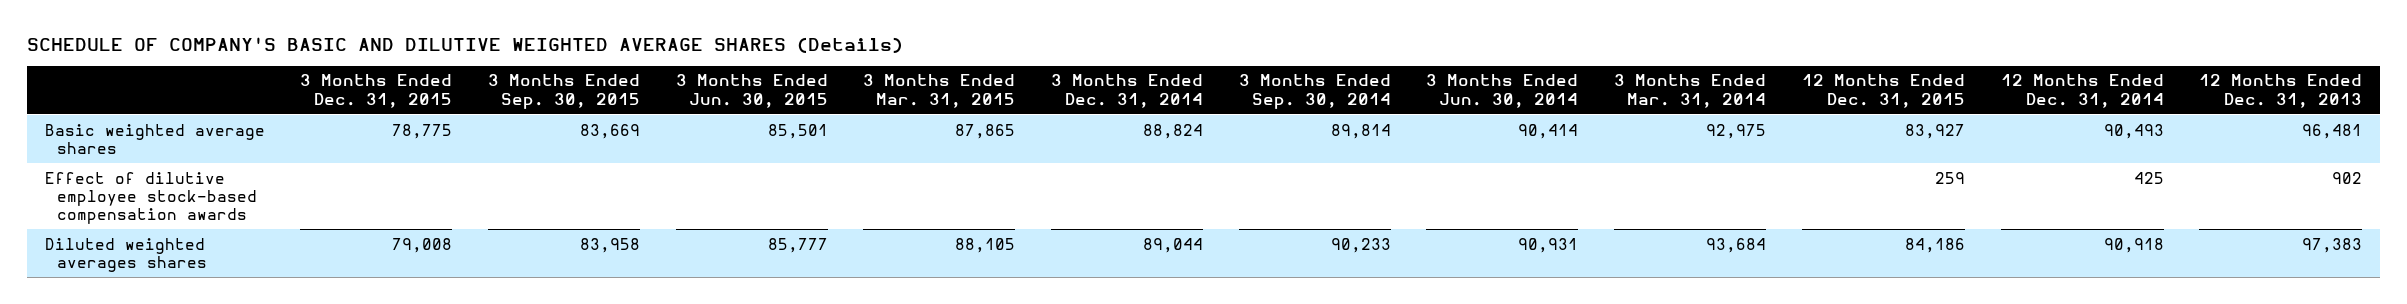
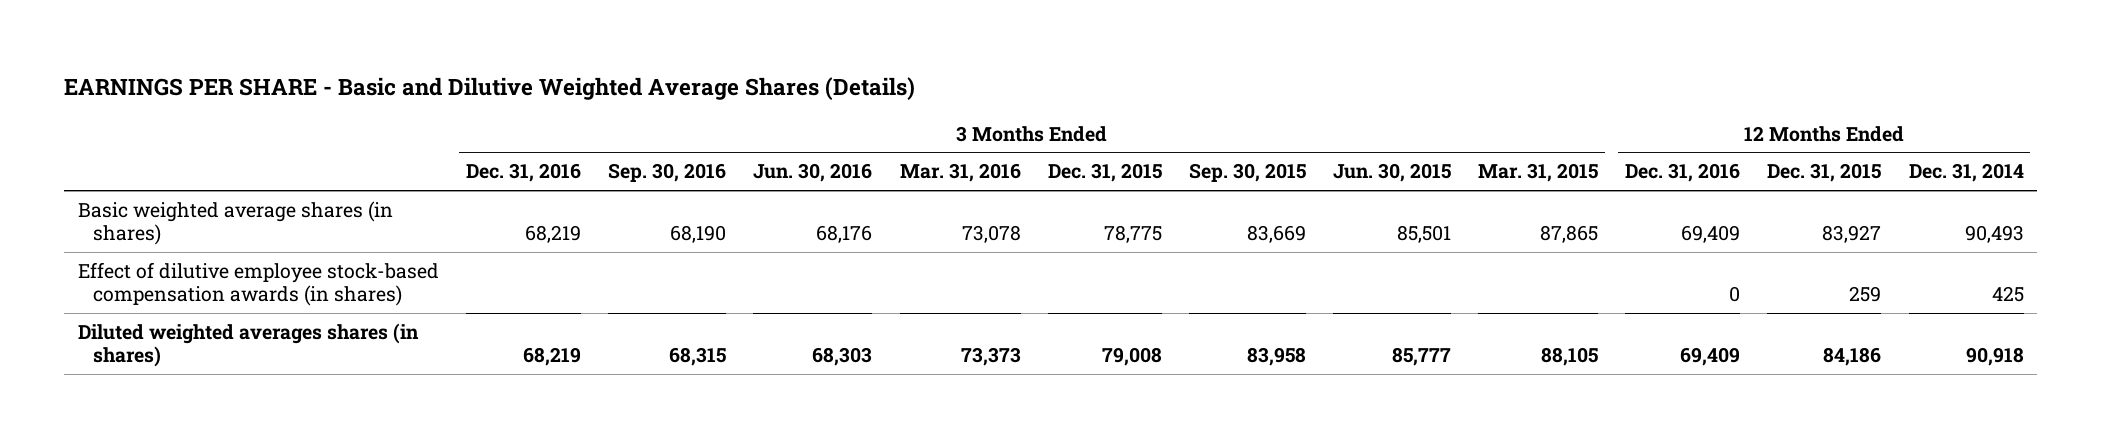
[26,36,903,53] SCHEDULE OF COMPANY'S BASIC AND DILUTIVE WEIGHTED AVERAGE SHARES (Details) -> [64,76,916,100] EARNINGS PER SHARE - Basic and Dilutive Weighted Average Shares (Details)
[1051,74,1204,108] 3 Months Ended Dec. 31, 2014 -> none
[1238,74,1391,109] 3 Months Ended Sep. 30, 2014 -> none
[1426,74,1579,108] 3 Months Ended Jun. 30, 2014 -> none
[1614,74,1767,108] 3 Months Ended Mar. 31, 2014 -> none
[2199,74,2363,108] 12 Months Ended Dec. 31, 2013 -> none
none -> [466,163,582,183] Dec. 31, 2016
none -> [608,163,727,183] Sep. 30, 2016
none -> [753,163,873,183] Jun. 30, 2016
none -> [899,163,1021,183] Mar. 31, 2016
none -> [1625,163,1741,183] Dec. 31, 2016
[44,123,265,154] Basic weighted average shares -> [78,200,394,246] Basic weighted average shares (in shares)
[44,171,258,224] Effect of dilutive employee stock-based compensation awards -> [78,261,440,307] Effect of dilutive employee stock-based compensation awards (in shares)
[44,237,208,272] Diluted weighted averages shares -> [78,322,420,368] Diluted weighted averages shares (in shares)

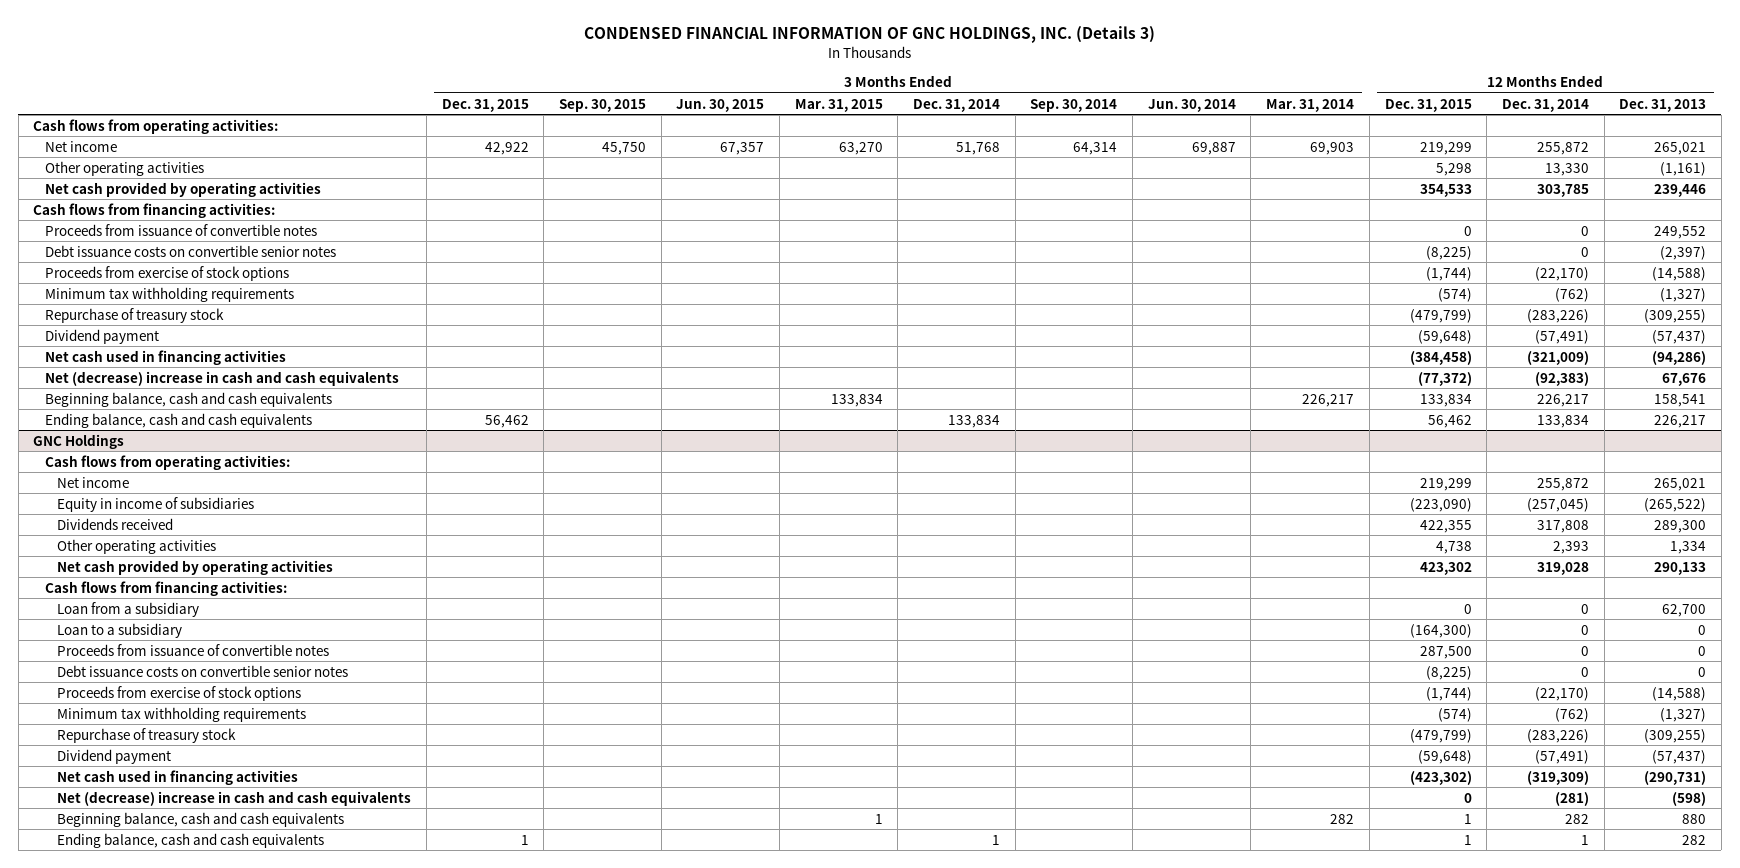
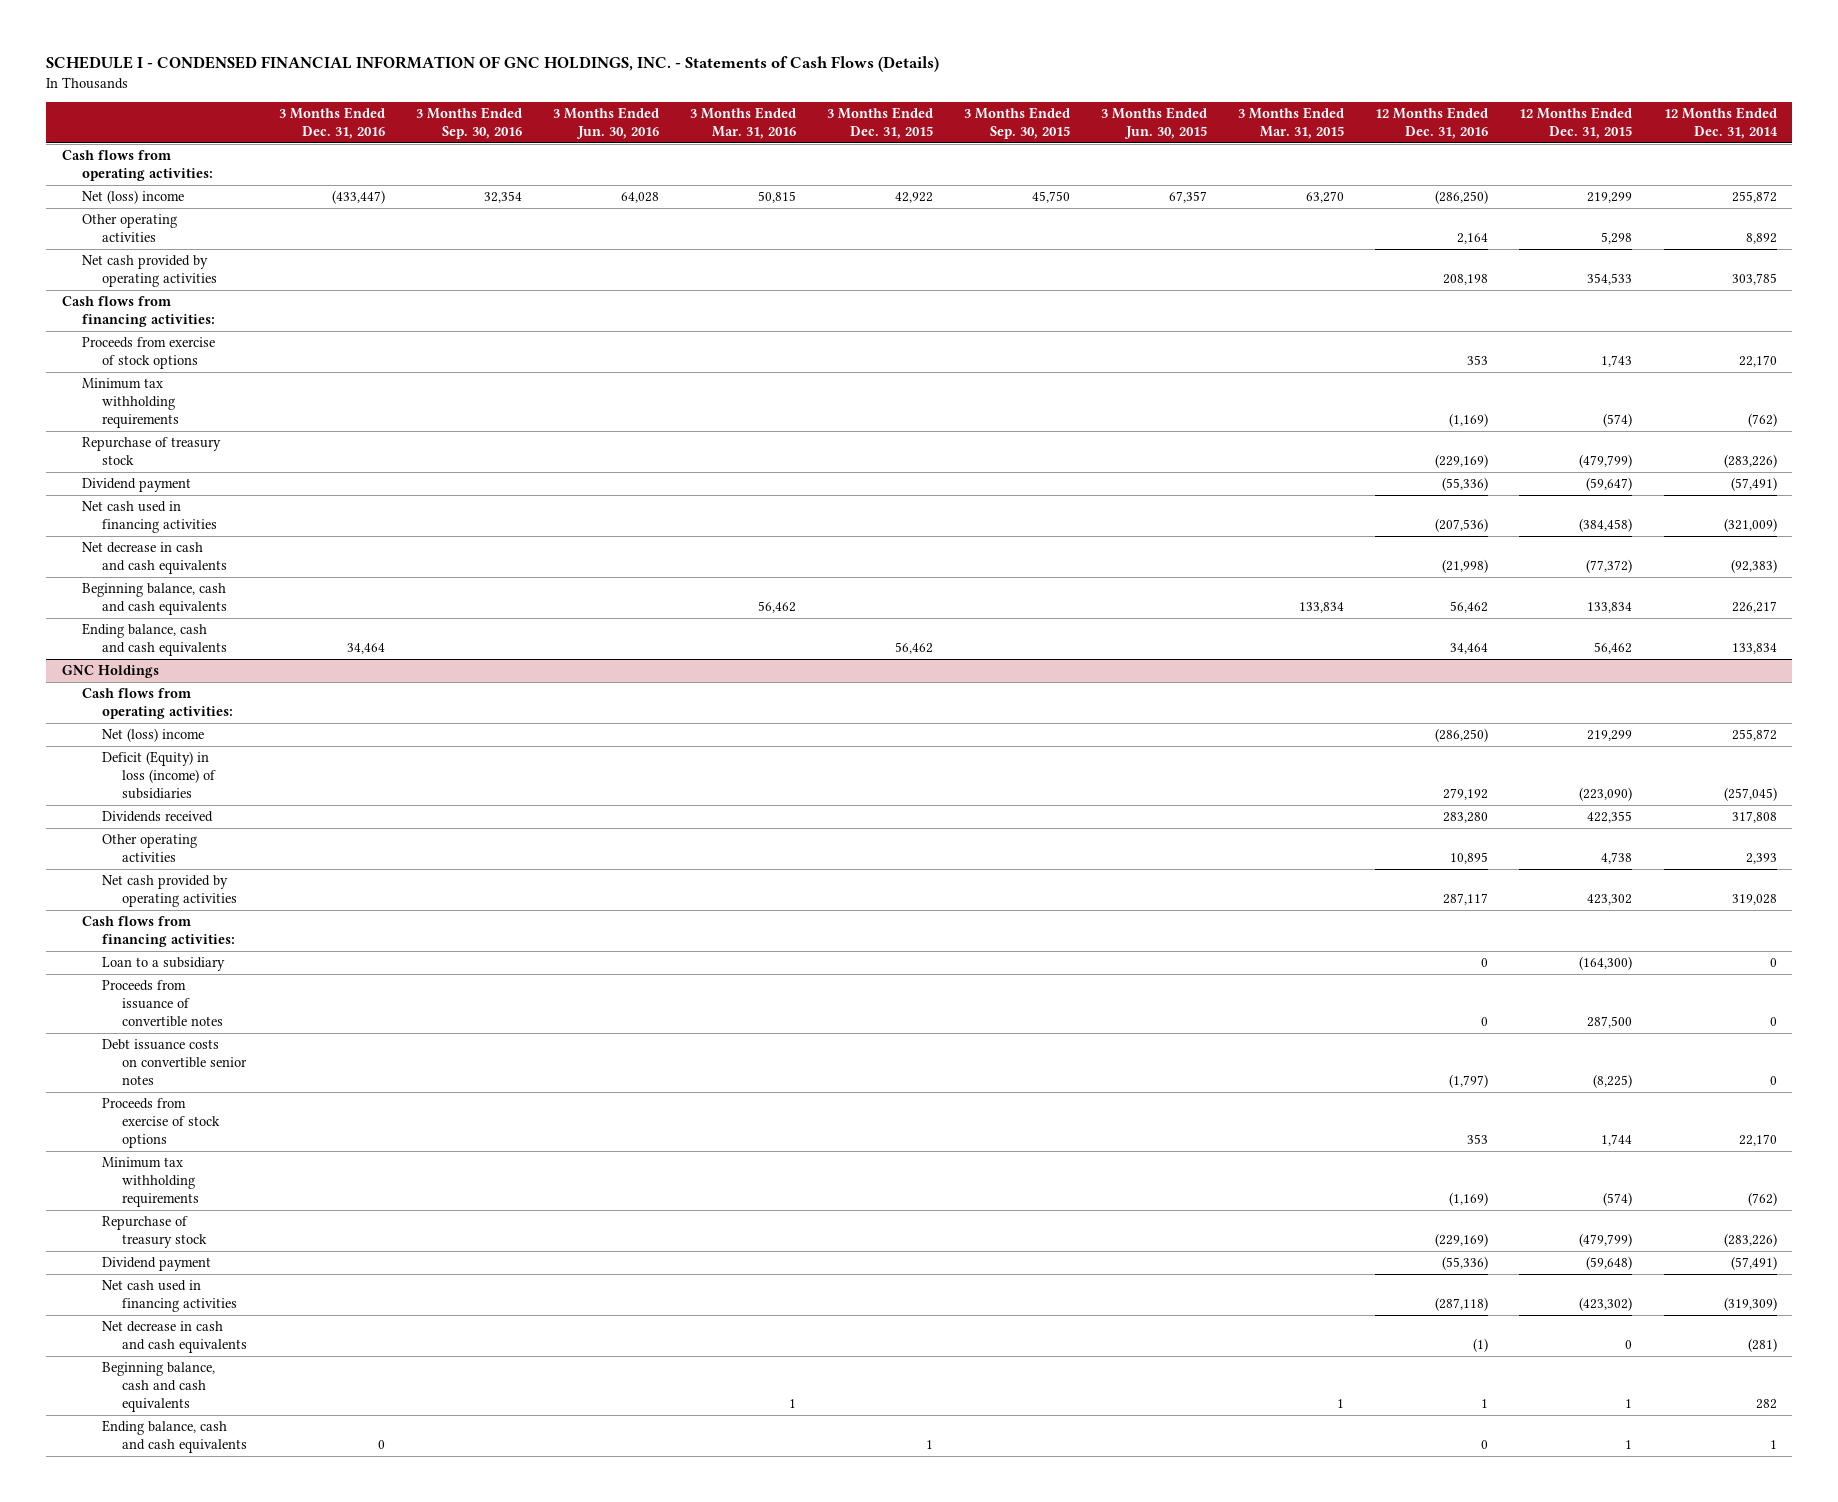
[583,26,1155,44] CONDENSED FINANCIAL INFORMATION OF GNC HOLDINGS, INC. (Details 3) -> [45,56,939,73] SCHEDULE I - CONDENSED FINANCIAL INFORMATION OF GNC HOLDINGS, INC. - Statements of Cash Flows (Details)
[913,98,1001,112] Dec. 31, 2014 -> none
[1030,98,1118,112] Sep. 30, 2014 -> none
[1147,98,1236,112] Jun. 30, 2014 -> none
[1266,98,1355,112] Mar. 31, 2014 -> none
[1619,98,1707,112] Dec. 31, 2013 -> none
none -> [278,107,385,139] 3 Months Ended Dec. 31, 2016
none -> [415,107,522,139] 3 Months Ended Sep. 30, 2016
none -> [552,107,659,139] 3 Months Ended Jun. 30, 2016
none -> [689,107,796,139] 3 Months Ended Mar. 31, 2016
none -> [1375,107,1489,139] 12 Months Ended Dec. 31, 2016
[45,140,118,152] Net income -> [81,190,184,205] Net (loss) income
[1544,162,1589,176] 13,330 -> [1745,233,1777,245] 8,892
[45,223,318,236] Proceeds from issuance of convertible notes -> none
[45,244,337,257] Debt issuance costs on convertible senior notes -> none
[1425,266,1472,281] (1,744) -> [1601,355,1633,368] 1,743
[1534,266,1589,281] (22,170) -> [1738,355,1777,368] 22,170
[1417,329,1472,344] (59,648) -> [1586,477,1633,492] (59,647)
[45,370,400,386] Net (decrease) increase in cash and cash equivalents -> [81,542,228,575] Net decrease in cash and cash equivalents
[57,476,130,488] Net income -> [102,728,205,743] Net (loss) income
[57,496,255,512] Equity in income of subsidiaries -> [102,751,217,799] Deficit (Equity) in loss (income) of subsidiaries
[57,601,200,617] Loan from a subsidiary -> none
[1425,686,1472,701] (1,744) -> [1601,1133,1633,1146] 1,744
[1534,686,1589,701] (22,170) -> [1738,1133,1777,1146] 22,170
[57,790,412,806] Net (decrease) increase in cash and cash equivalents -> [102,1321,248,1354] Net decrease in cash and cash equivalents

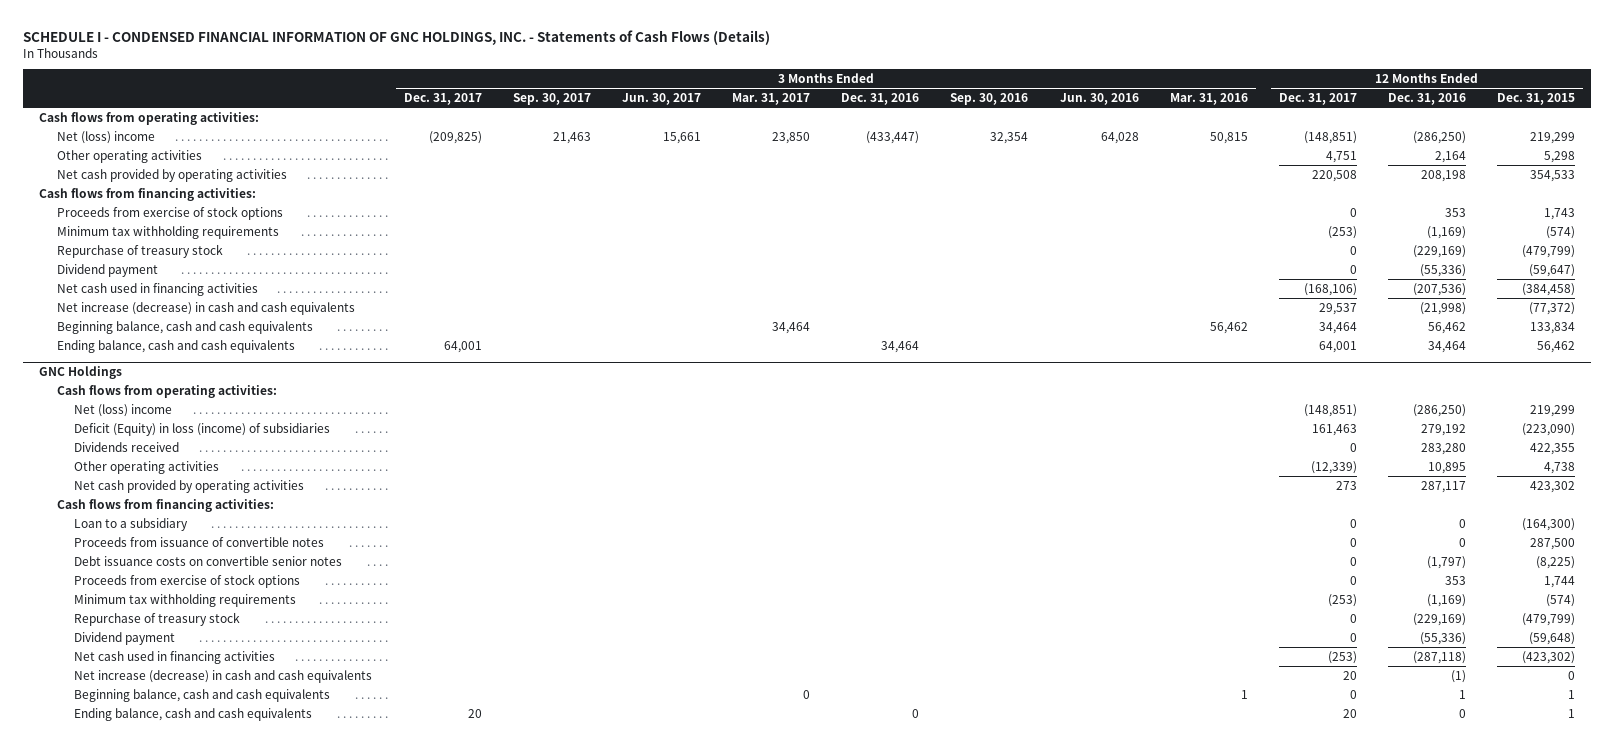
[826,107,933,139] 3 Months Ended Dec. 31, 2015 -> none
[964,107,1071,139] 3 Months Ended Sep. 30, 2015 -> none
[1101,107,1208,139] 3 Months Ended Jun. 30, 2015 -> none
[1238,107,1345,139] 3 Months Ended Mar. 31, 2015 -> none
[1663,107,1778,139] 12 Months Ended Dec. 31, 2014 -> none
none -> [403,92,482,105] Dec. 31, 2017
none -> [512,92,591,105] Sep. 30, 2017
none -> [621,92,701,105] Jun. 30, 2017
none -> [732,92,811,105] Mar. 31, 2017
none -> [1278,92,1357,105] Dec. 31, 2017
[81,542,228,575] Net decrease in cash and cash equivalents -> [56,301,355,315] Net increase (decrease) in cash and cash equivalents
[102,1321,248,1354] Net decrease in cash and cash equivalents -> [74,669,373,683] Net increase (decrease) in cash and cash equivalents

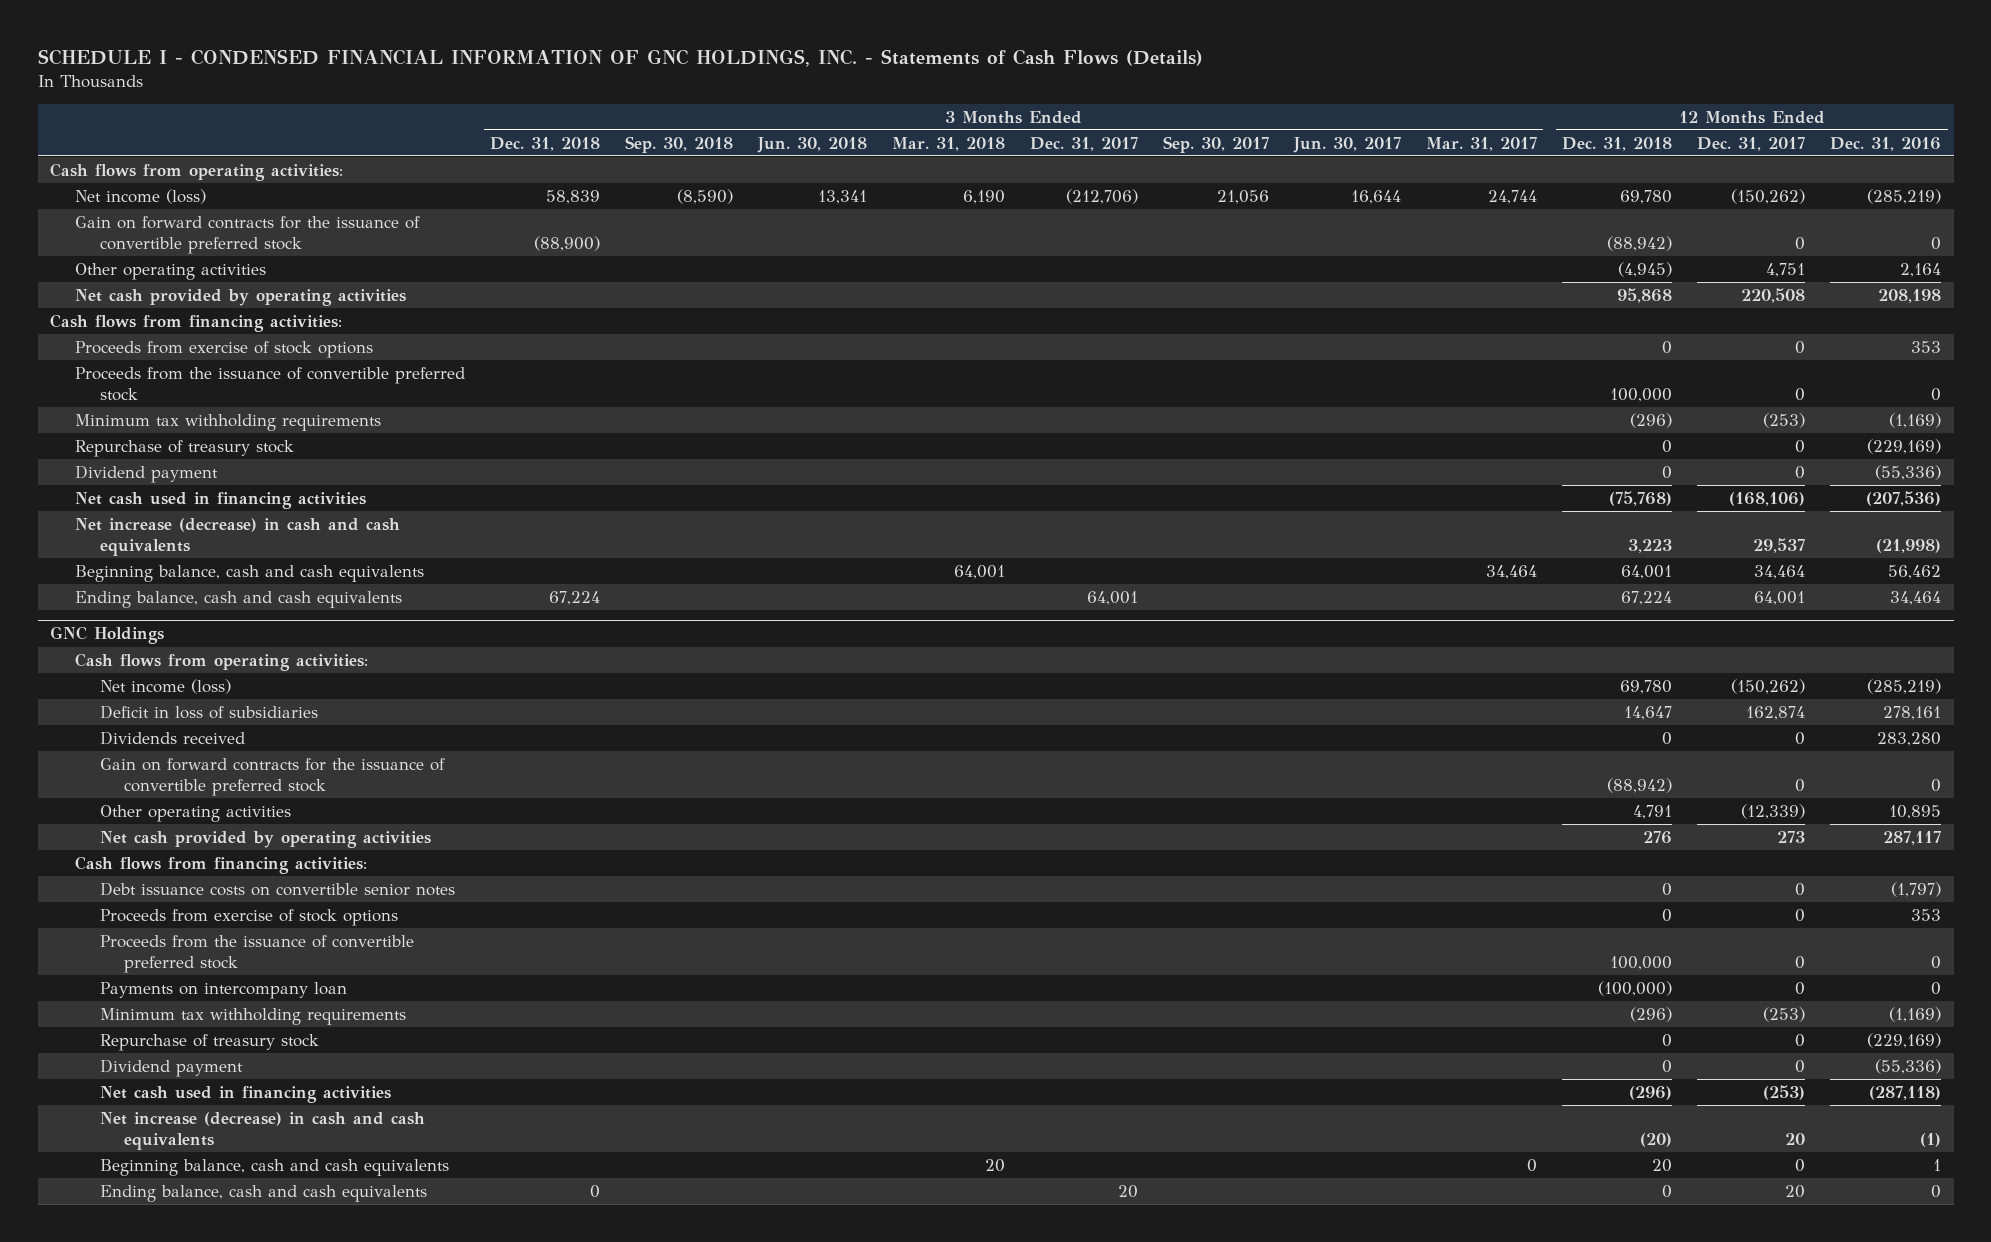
[841,92,920,105] Dec. 31, 2016 -> none
[950,92,1029,105] Sep. 30, 2016 -> none
[1059,92,1139,105] Jun. 30, 2016 -> none
[1169,92,1248,105] Mar. 31, 2016 -> none
[1497,92,1576,105] Dec. 31, 2015 -> none
none -> [489,136,600,151] Dec. 31, 2018
none -> [624,135,733,153] Sep. 30, 2018
none -> [756,136,867,153] Jun. 30, 2018
none -> [892,136,1006,151] Mar. 31, 2018
none -> [1562,136,1673,151] Dec. 31, 2018
[56,130,155,144] Net (loss) income -> [74,188,206,204] Net income (loss)
[428,130,482,144] (209,825) -> [1066,188,1139,204] (212,706)
[552,131,591,144] 21,463 -> [1217,189,1270,204] 21,056
[662,131,701,144] 15,661 -> [1351,189,1402,204] 16,644
[772,131,811,144] 23,850 -> [1488,189,1538,204] 24,744
[1303,130,1357,144] (148,851) -> [1731,188,1806,204] (150,262)
[1413,130,1467,144] (286,250) -> [1867,188,1942,204] (285,219)
none -> [74,215,420,254] Gain on forward contracts for the issuance of convertible preferred stock
none -> [74,366,465,401] Proceeds from the issuance of convertible preferred stock
[74,403,173,417] Net (loss) income -> [99,678,231,694] Net income (loss)
[1303,403,1357,417] (148,851) -> [1731,678,1806,694] (150,262)
[1413,403,1467,417] (286,250) -> [1867,678,1942,694] (285,219)
[74,422,331,436] Deficit (Equity) in loss (income) of subsidiaries -> [99,704,318,719] Deficit in loss of subsidiaries
[1311,423,1357,436] 161,463 -> [1746,705,1806,720] 162,874
[1421,423,1467,436] 279,192 -> [1883,705,1942,720] 278,161
none -> [99,757,445,796] Gain on forward contracts for the issuance of convertible preferred stock
[74,517,189,531] Loan to a subsidiary -> none
[74,536,325,547] Proceeds from issuance of convertible notes -> none
none -> [99,934,414,973] Proceeds from the issuance of convertible preferred stock
none -> [99,981,347,999] Payments on intercompany loan

